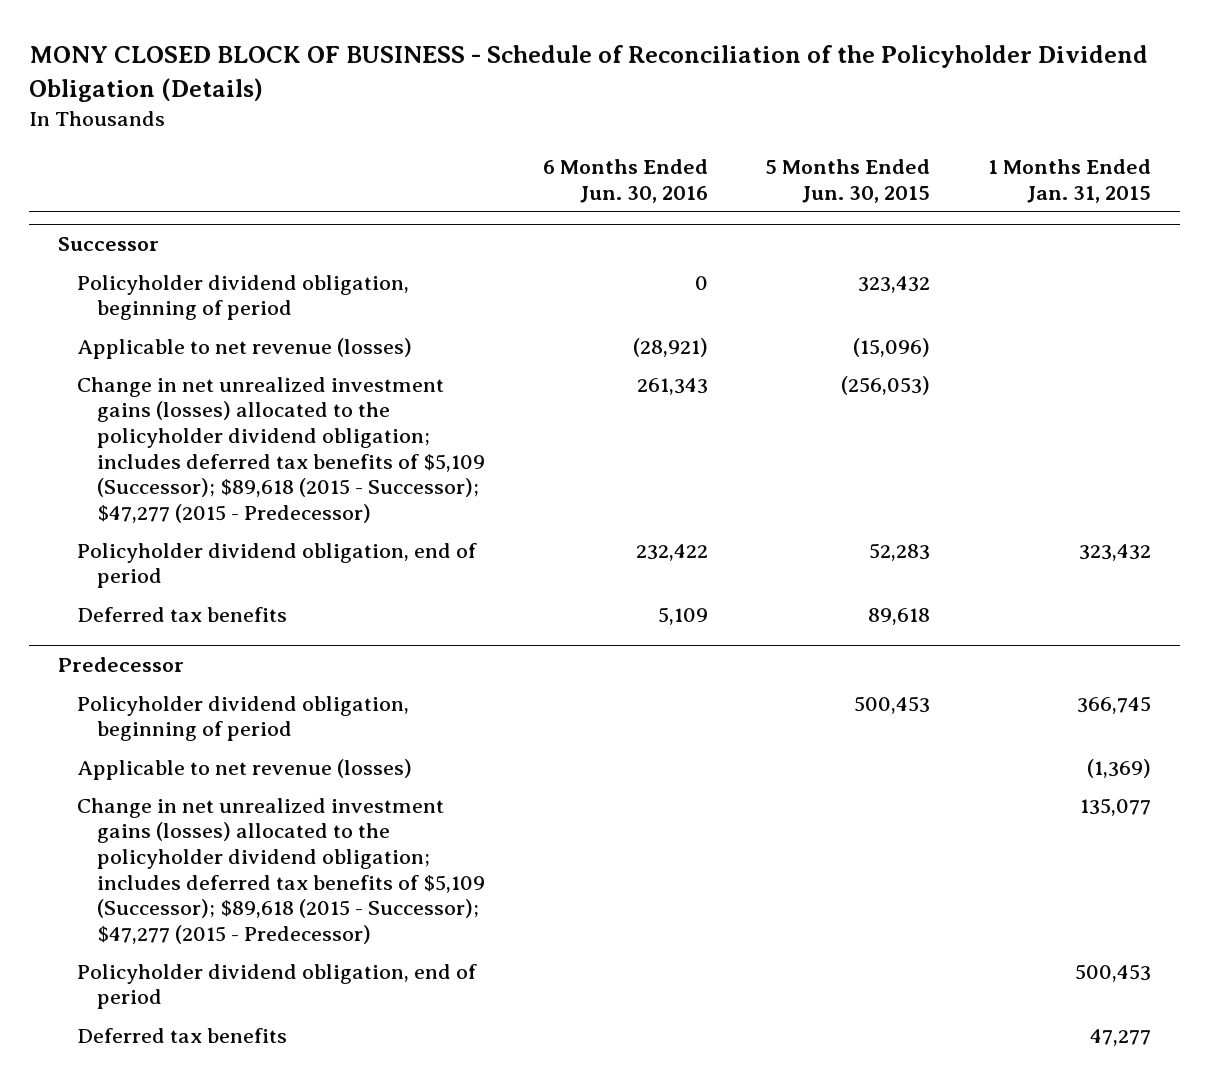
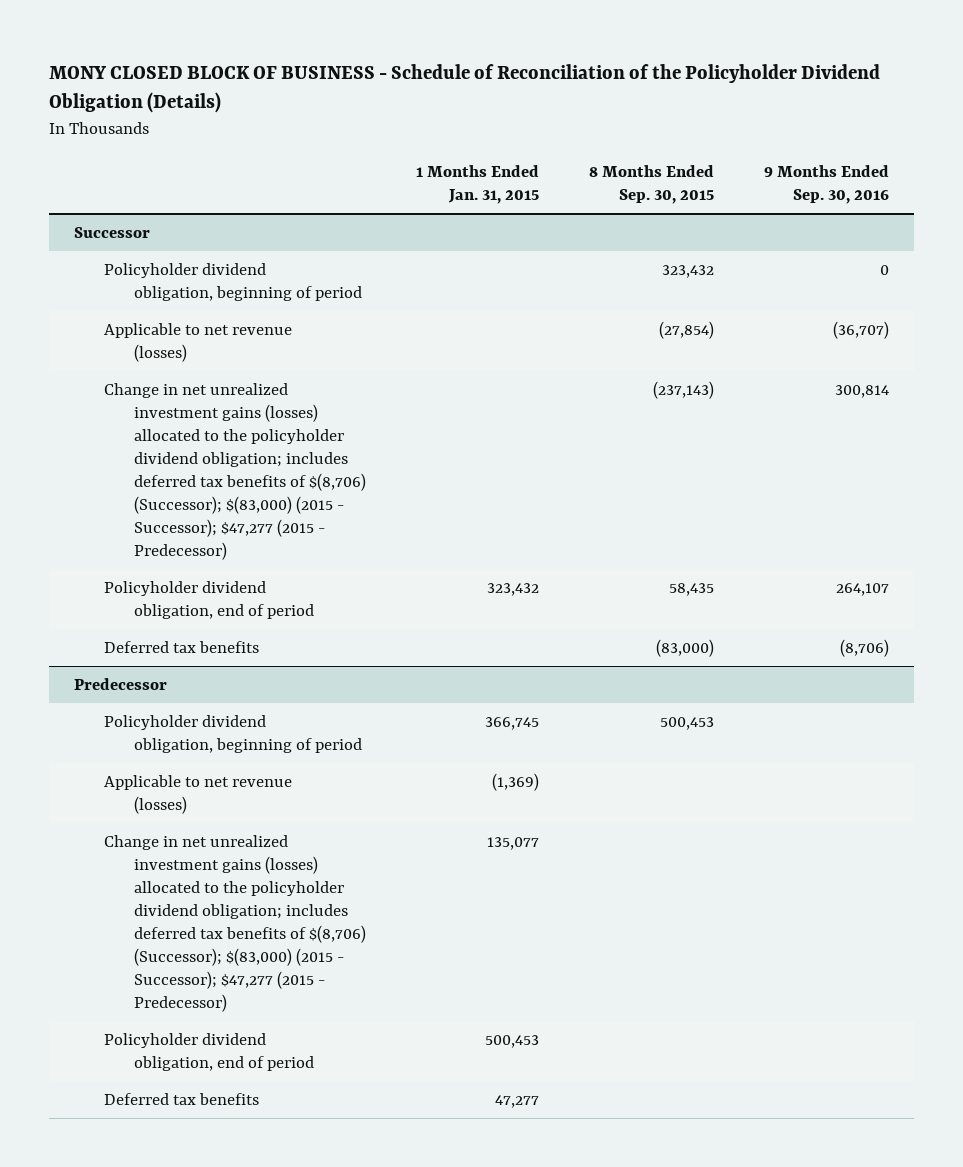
[542,159,708,203] 6 Months Ended Jun. 30, 2016 -> none
[765,159,931,203] 5 Months Ended Jun. 30, 2015 -> none
none -> [588,164,714,204] 8 Months Ended Sep. 30, 2015
none -> [763,164,889,204] 9 Months Ended Sep. 30, 2016
[77,376,485,523] Change in net unrealized investment gains (losses) allocated to the policyholder dividend obligation; includes deferred tax benefits of $5,109 (Successor); $89,618 (2015 - Successor); $47,277 (2015 - Predecessor) -> [103,382,366,560] Change in net unrealized investment gains (losses) allocated to the policyholder dividend obligation; includes deferred tax benefits of $(8,706) (Successor); $(83,000) (2015 - Successor); $47,277 (2015 - Predecessor)
[77,797,485,944] Change in net unrealized investment gains (losses) allocated to the policyholder dividend obligation; includes deferred tax benefits of $5,109 (Successor); $89,618 (2015 - Successor); $47,277 (2015 - Predecessor) -> [103,834,366,1012] Change in net unrealized investment gains (losses) allocated to the policyholder dividend obligation; includes deferred tax benefits of $(8,706) (Successor); $(83,000) (2015 - Successor); $47,277 (2015 - Predecessor)

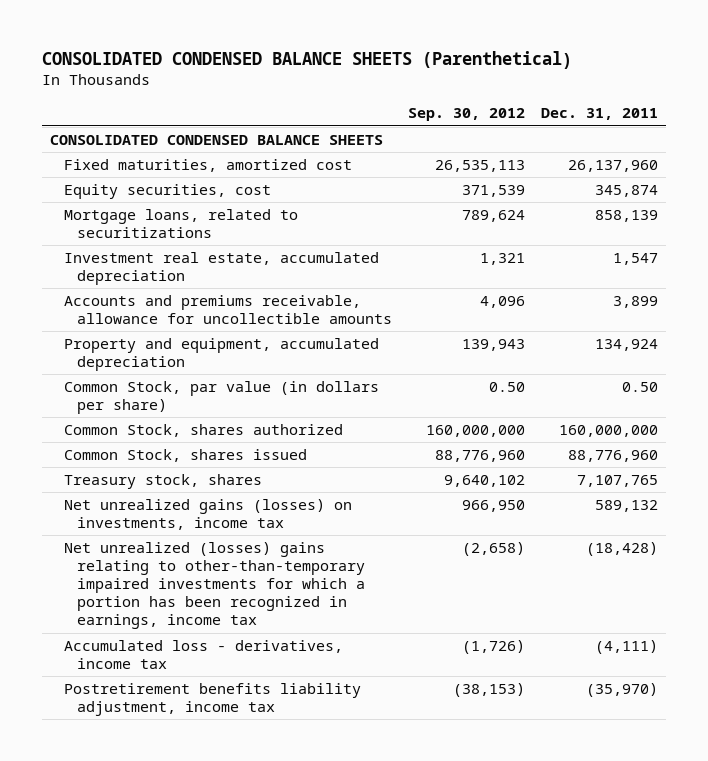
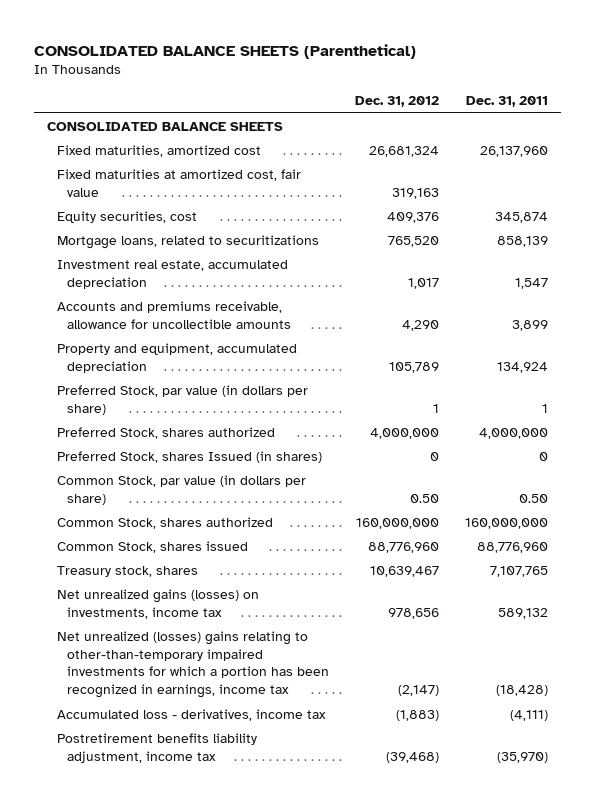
[42,51,573,70] CONSOLIDATED CONDENSED BALANCE SHEETS (Parenthetical) -> [34,43,417,59] CONSOLIDATED BALANCE SHEETS (Parenthetical)
[407,108,525,122] Sep. 30, 2012 -> none
none -> [355,96,440,108] Dec. 31, 2012
[50,135,384,146] CONSOLIDATED CONDENSED BALANCE SHEETS -> [47,121,284,131] CONSOLIDATED BALANCE SHEETS
none -> [57,168,302,197] Fixed maturities at amortized cost, fair value
none -> [57,384,309,415] Preferred Stock, par value (in dollars per share)
none -> [57,426,276,439] Preferred Stock, shares authorized
none -> [57,450,323,463] Preferred Stock, shares Issued (in shares)

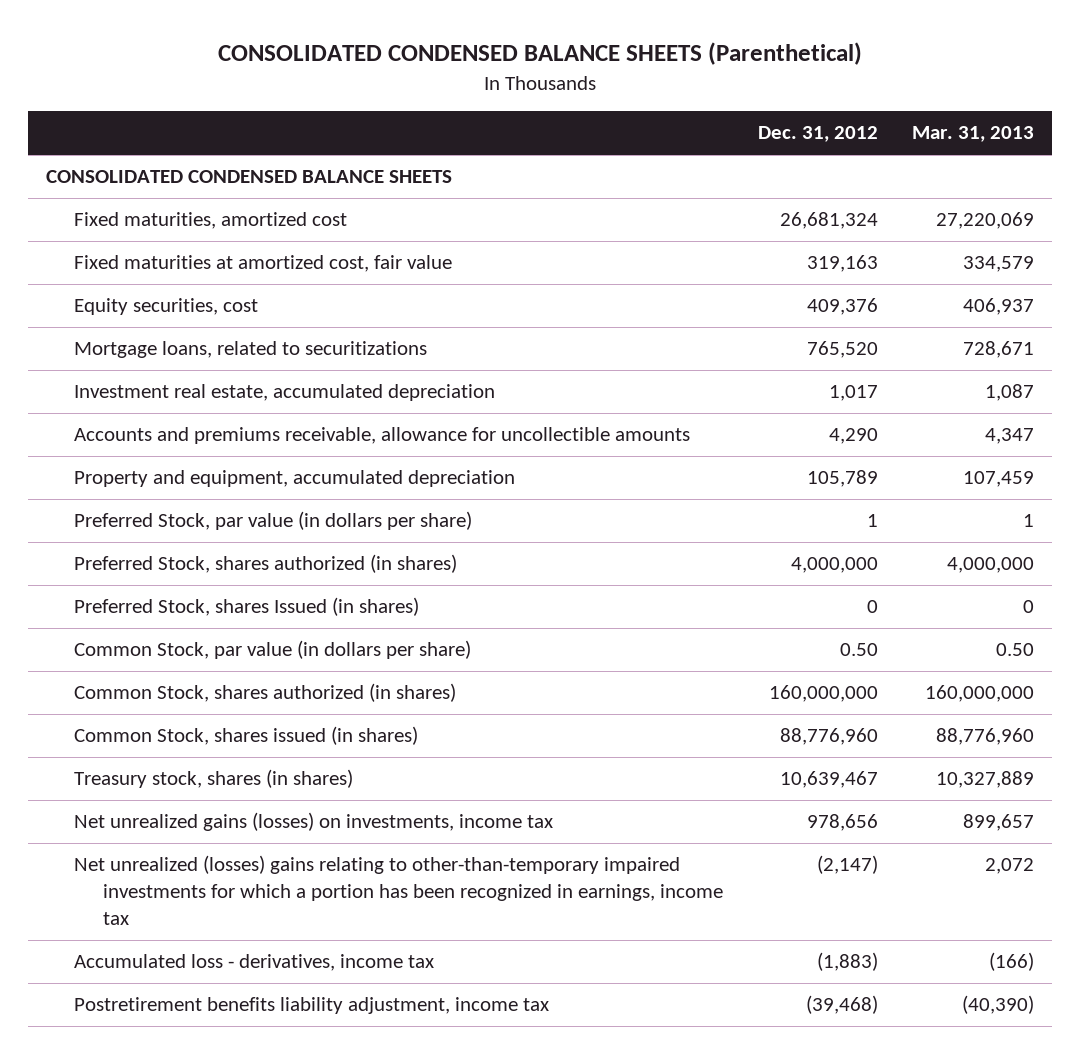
[34,43,417,59] CONSOLIDATED BALANCE SHEETS (Parenthetical) -> [218,42,863,66] CONSOLIDATED CONDENSED BALANCE SHEETS (Parenthetical)
[465,96,548,108] Dec. 31, 2011 -> none
none -> [912,126,1035,143] Mar. 31, 2013
[47,121,284,131] CONSOLIDATED BALANCE SHEETS -> [45,170,452,184] CONSOLIDATED CONDENSED BALANCE SHEETS
[57,426,276,439] Preferred Stock, shares authorized -> [74,554,458,574] Preferred Stock, shares authorized (in shares)
[57,516,274,529] Common Stock, shares authorized -> [74,683,457,703] Common Stock, shares authorized (in shares)
[57,540,249,553] Common Stock, shares issued -> [74,726,419,746] Common Stock, shares issued (in shares)
[57,565,199,577] Treasury stock, shares -> [74,769,354,789] Treasury stock, shares (in shares)

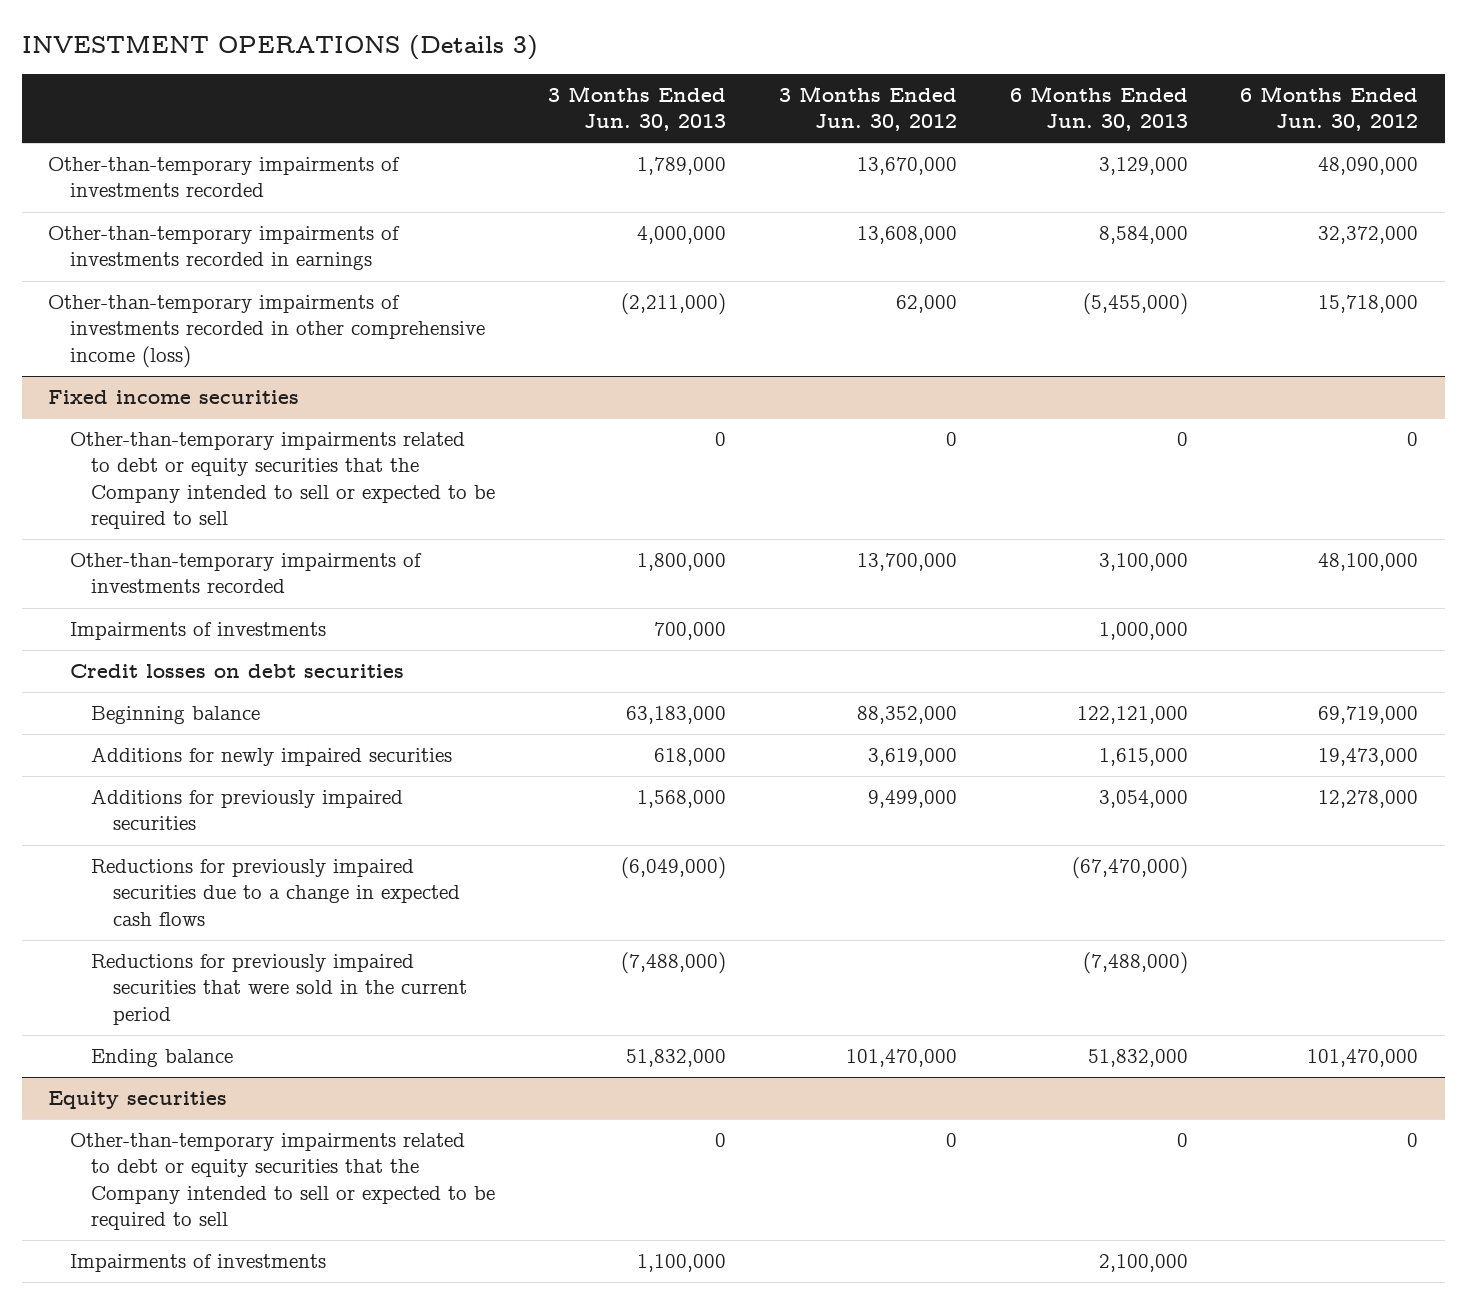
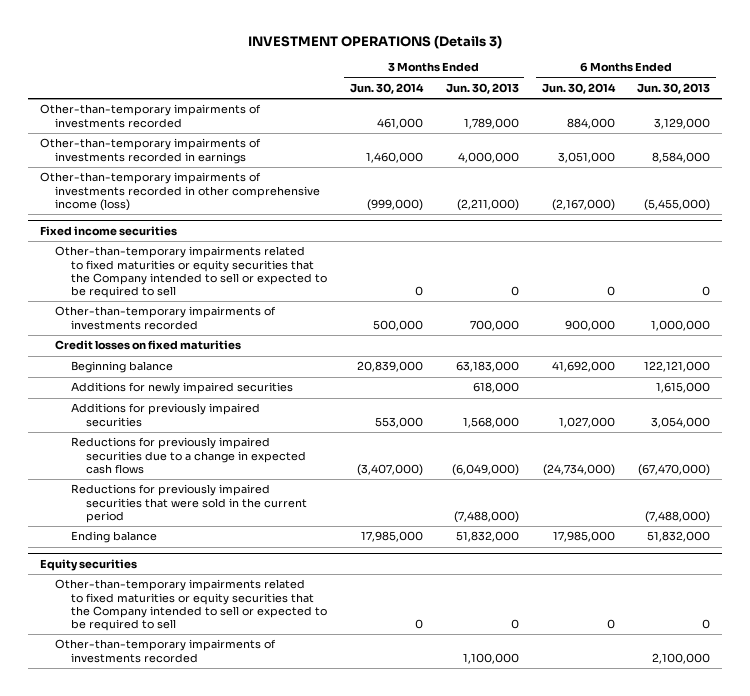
[778,85,957,132] 3 Months Ended Jun. 30, 2012 -> none
[1240,85,1419,132] 6 Months Ended Jun. 30, 2012 -> none
none -> [349,82,424,94] Jun. 30, 2014
none -> [541,82,616,94] Jun. 30, 2014
[69,622,326,641] Impairments of investments -> none
[69,432,496,530] Other-than-temporary impairments related to debt or equity securities that the Company intended to sell or expected to be required to sell -> [55,246,327,299] Other-than-temporary impairments related to fixed maturities or equity securities that the Company intended to sell or expected to be required to sell
[637,553,727,572] 1,800,000 -> [469,319,519,331] 700,000
[1098,553,1188,572] 3,100,000 -> [651,319,711,331] 1,000,000
[69,664,404,679] Credit losses on debt securities -> [55,340,242,351] Credit losses on fixed maturities
[69,1133,496,1231] Other-than-temporary impairments related to debt or equity securities that the Company intended to sell or expected to be required to sell -> [55,579,327,632] Other-than-temporary impairments related to fixed maturities or equity securities that the Company intended to sell or expected to be required to sell
[69,1254,326,1273] Impairments of investments -> [55,639,277,663] Other-than-temporary impairments of investments recorded

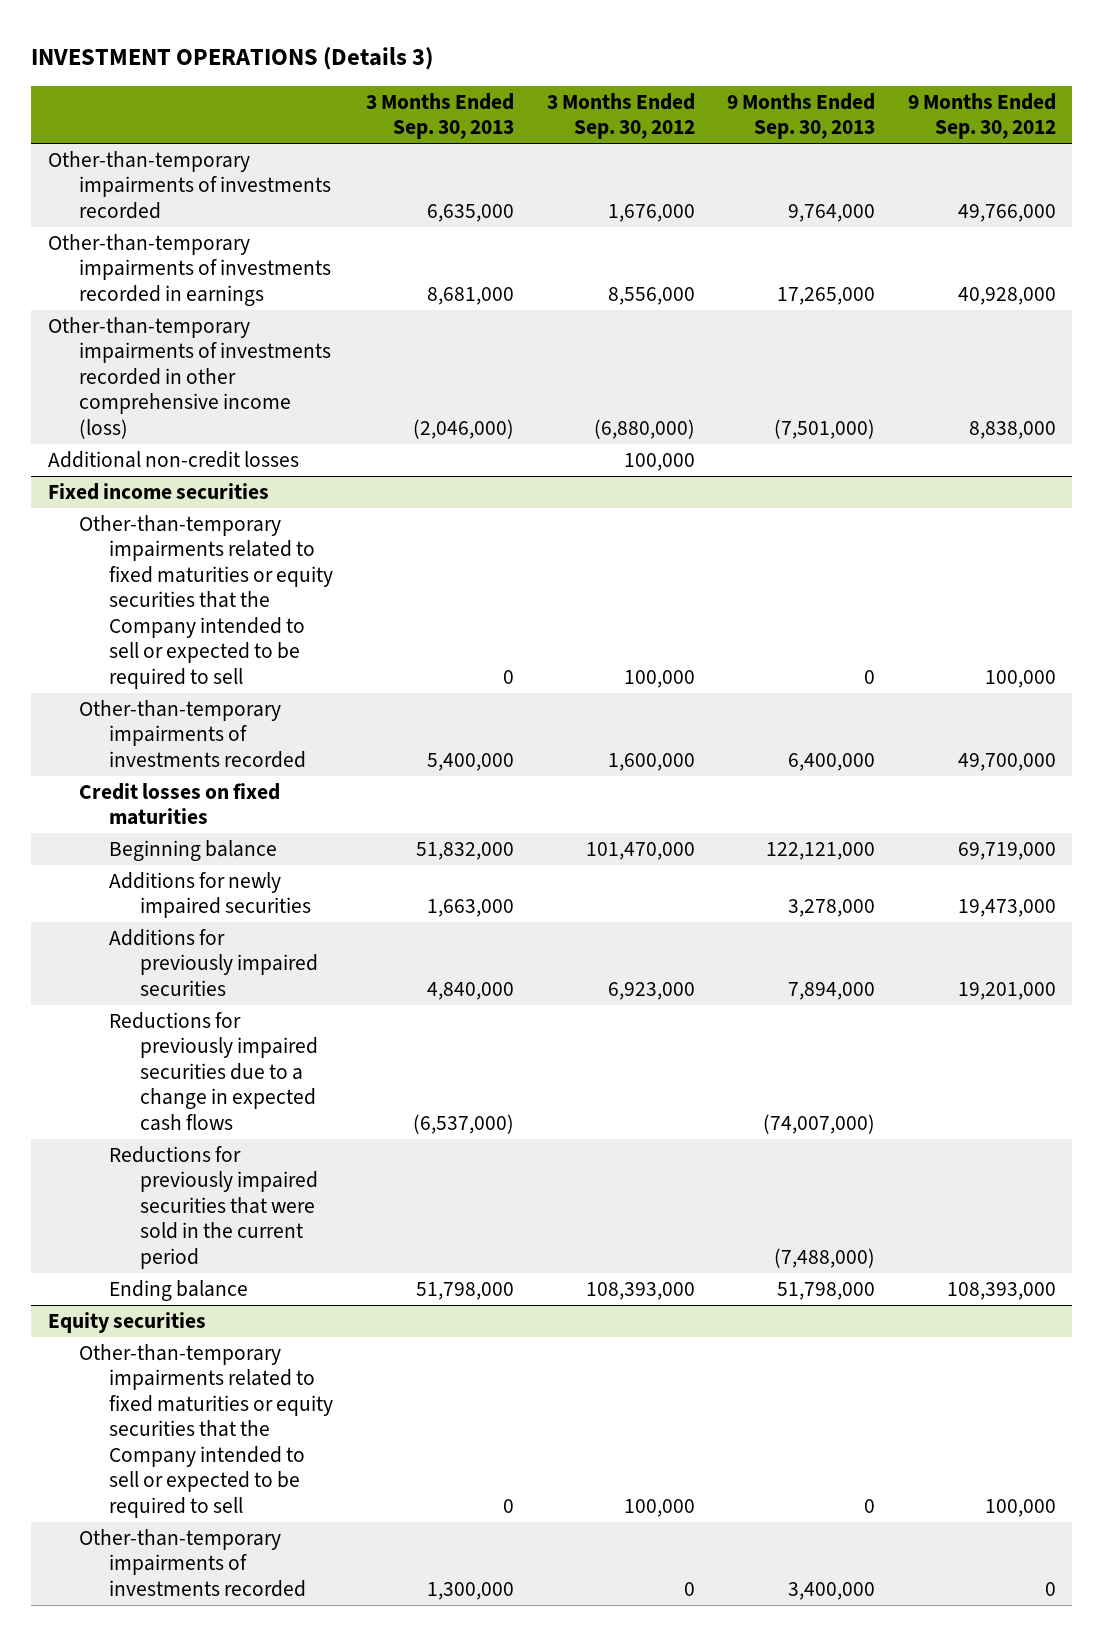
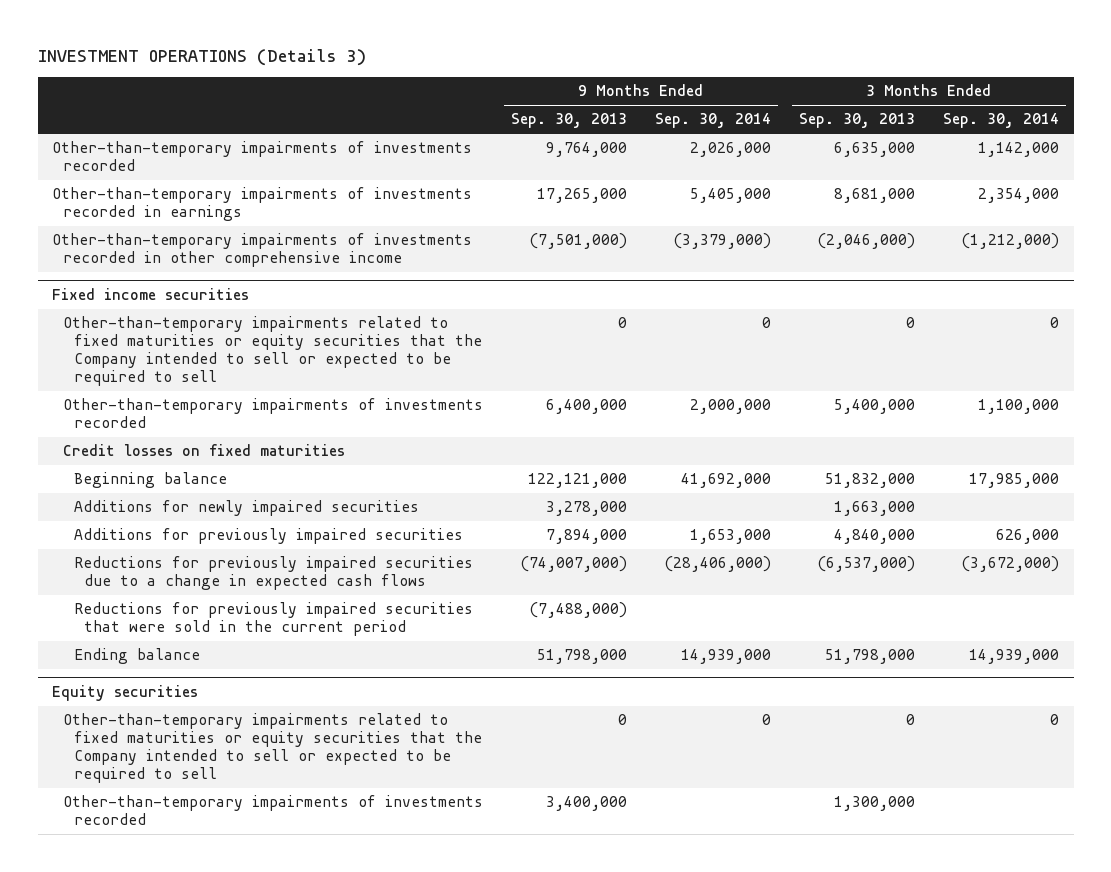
[546,92,695,140] 3 Months Ended Sep. 30, 2012 -> none
[908,92,1057,140] 9 Months Ended Sep. 30, 2012 -> none
none -> [655,113,772,129] Sep. 30, 2014
none -> [943,113,1060,129] Sep. 30, 2014
[47,450,299,468] Additional non-credit losses -> none
[47,316,331,439] Other-than-temporary impairments of investments recorded in other comprehensive income (loss) -> [51,233,472,268] Other-than-temporary impairments of investments recorded in other comprehensive income

